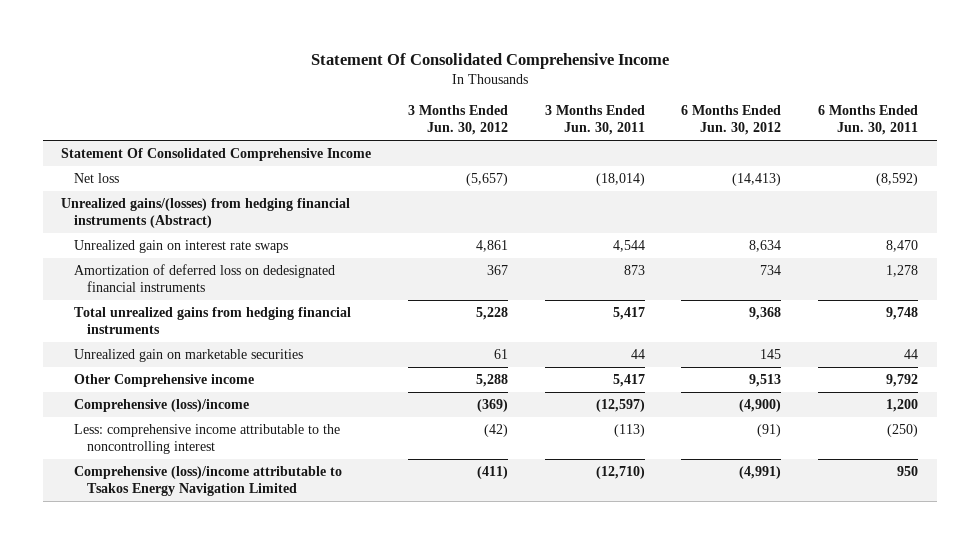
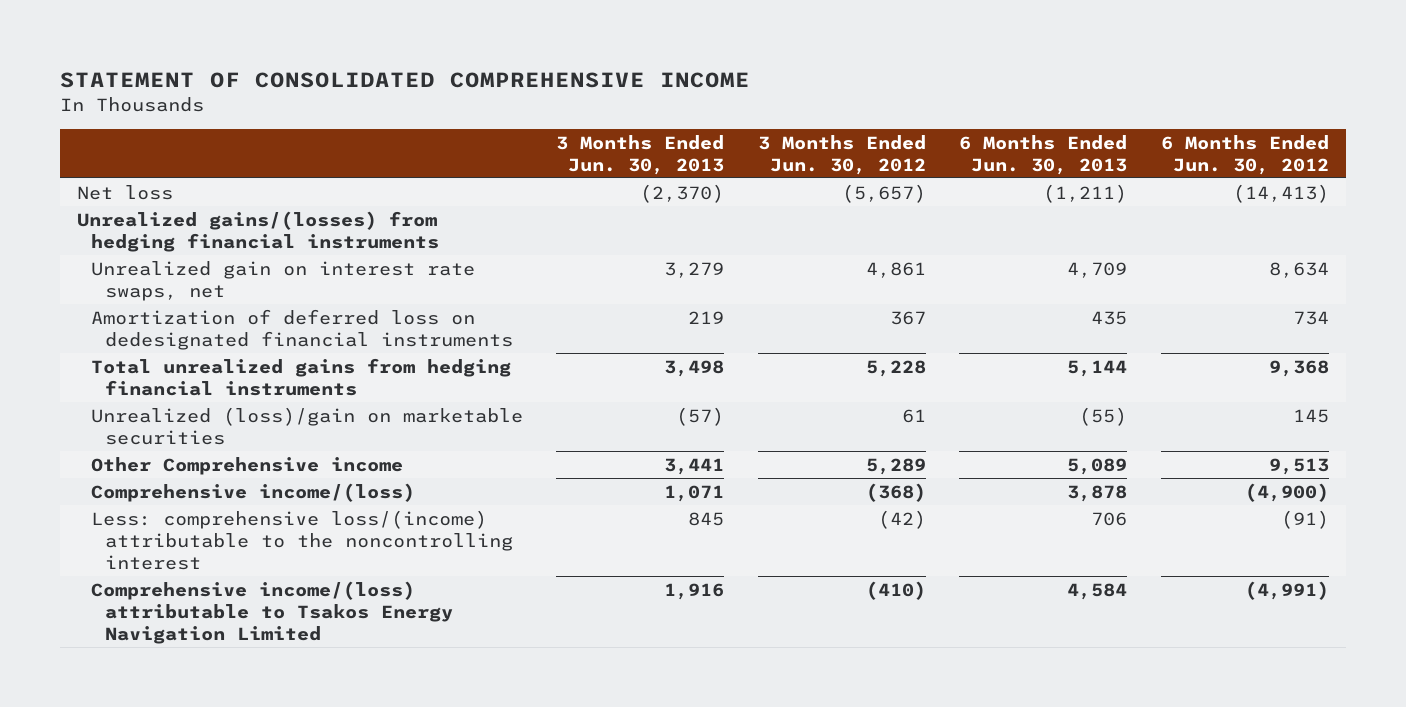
[310,52,669,69] Statement Of Consolidated Comprehensive Income -> [60,72,751,89] STATEMENT OF CONSOLIDATED COMPREHENSIVE INCOME
[544,105,645,136] 3 Months Ended Jun. 30, 2011 -> none
[818,105,919,136] 6 Months Ended Jun. 30, 2011 -> none
none -> [556,134,725,175] 3 Months Ended Jun. 30, 2013
none -> [959,134,1128,175] 6 Months Ended Jun. 30, 2013
[61,148,372,162] Statement Of Consolidated Comprehensive Income -> none
[61,198,351,229] Unrealized gains/(losses) from hedging financial instruments (Abstract) -> [76,210,439,252] Unrealized gains/(losses) from hedging financial instruments
[74,240,289,254] Unrealized gain on interest rate swaps -> [90,260,475,301] Unrealized gain on interest rate swaps, net
[74,349,304,363] Unrealized gain on marketable securities -> [90,406,523,445] Unrealized (loss)/gain on marketable securities
[475,374,508,388] 5,288 -> [865,457,926,475] 5,289
[74,399,250,413] Comprehensive (loss)/income -> [90,482,415,502] Comprehensive income/(loss)
[476,399,508,413] (369) -> [865,482,926,502] (368)
[74,424,341,455] Less: comprehensive income attributable to the noncontrolling interest -> [90,509,513,570] Less: comprehensive loss/(income) attributable to the noncontrolling interest
[74,466,343,497] Comprehensive (loss)/income attributable to Tsakos Energy Navigation Limited -> [90,580,453,644] Comprehensive income/(loss) attributable to Tsakos Energy Navigation Limited
[476,466,508,480] (411) -> [865,580,926,600] (410)

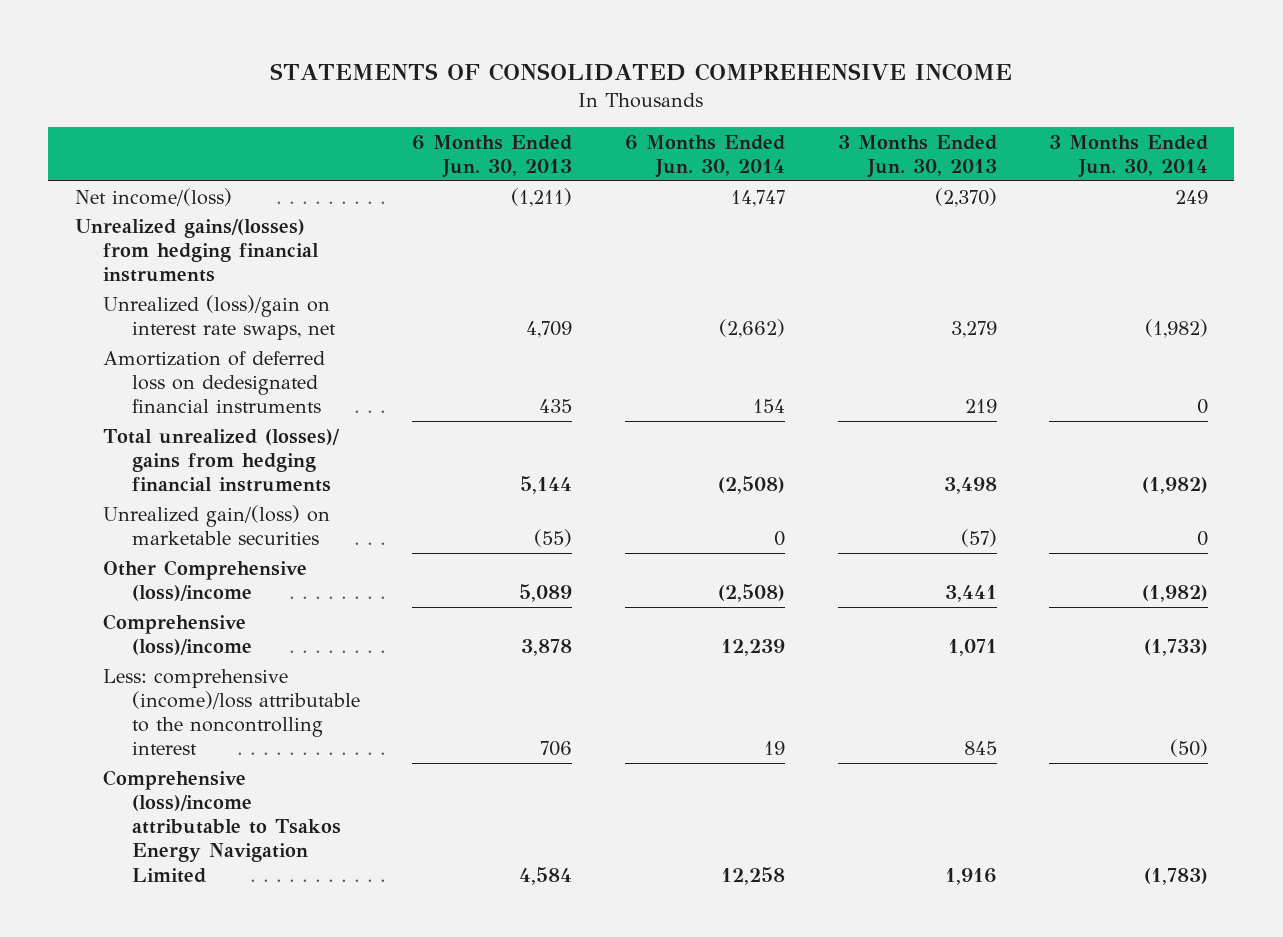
[60,72,751,89] STATEMENT OF CONSOLIDATED COMPREHENSIVE INCOME -> [270,62,1013,81] STATEMENTS OF CONSOLIDATED COMPREHENSIVE INCOME
[757,134,926,175] 3 Months Ended Jun. 30, 2012 -> none
[1160,134,1329,175] 6 Months Ended Jun. 30, 2012 -> none
none -> [624,134,785,178] 6 Months Ended Jun. 30, 2014
none -> [1049,134,1209,178] 3 Months Ended Jun. 30, 2014
[76,184,173,200] Net loss -> [74,187,232,206] Net income/(loss)
[90,260,475,301] Unrealized gain on interest rate swaps, net -> [103,294,336,340] Unrealized (loss)/gain on interest rate swaps, net
[90,357,511,396] Total unrealized gains from hedging financial instruments -> [103,428,341,493] Total unrealized (losses)/ gains from hedging financial instruments
[90,406,523,445] Unrealized (loss)/gain on marketable securities -> [103,504,331,545] Unrealized gain/(loss) on marketable securities
[90,456,403,475] Other Comprehensive income -> [103,559,308,601] Other Comprehensive (loss)/income
[90,482,415,502] Comprehensive income/(loss) -> [103,613,252,655] Comprehensive (loss)/income
[90,509,513,570] Less: comprehensive loss/(income) attributable to the noncontrolling interest -> [103,668,360,756] Less: comprehensive (income)/loss attributable to the noncontrolling interest
[90,580,453,644] Comprehensive income/(loss) attributable to Tsakos Energy Navigation Limited -> [103,769,341,883] Comprehensive (loss)/income attributable to Tsakos Energy Navigation Limited

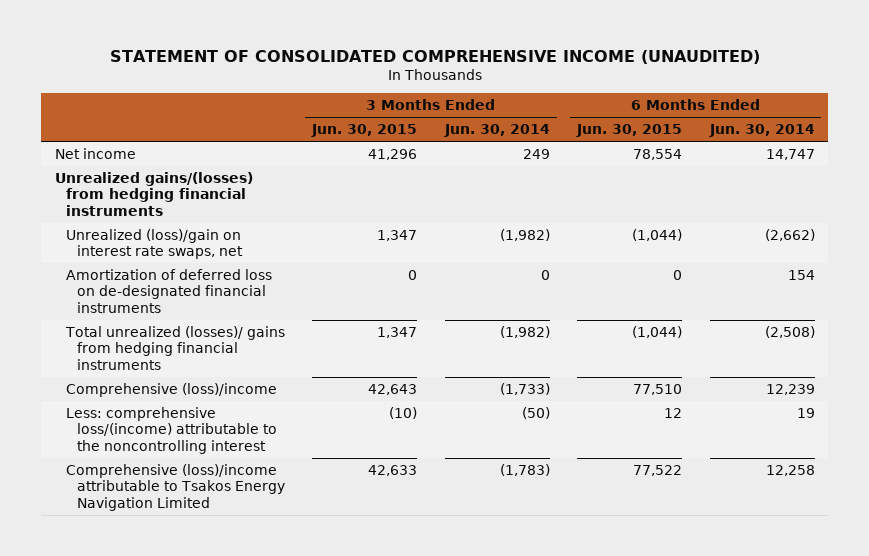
[270,62,1013,81] STATEMENTS OF CONSOLIDATED COMPREHENSIVE INCOME -> [109,49,760,64] STATEMENT OF CONSOLIDATED COMPREHENSIVE INCOME (UNAUDITED)
[412,134,573,178] 6 Months Ended Jun. 30, 2013 -> none
[837,134,997,178] 3 Months Ended Jun. 30, 2013 -> none
none -> [311,124,418,138] Jun. 30, 2015
none -> [576,124,683,138] Jun. 30, 2015
[74,187,232,206] Net income/(loss) -> [54,147,136,159] Net income
[103,350,326,414] Amortization of deferred loss on dedesignated financial instruments -> [65,268,272,313] Amortization of deferred loss on de-designated financial instruments
[103,504,331,545] Unrealized gain/(loss) on marketable securities -> none
[103,559,308,601] Other Comprehensive (loss)/income -> none
[103,668,360,756] Less: comprehensive (income)/loss attributable to the noncontrolling interest -> [65,406,277,454] Less: comprehensive loss/(income) attributable to the noncontrolling interest

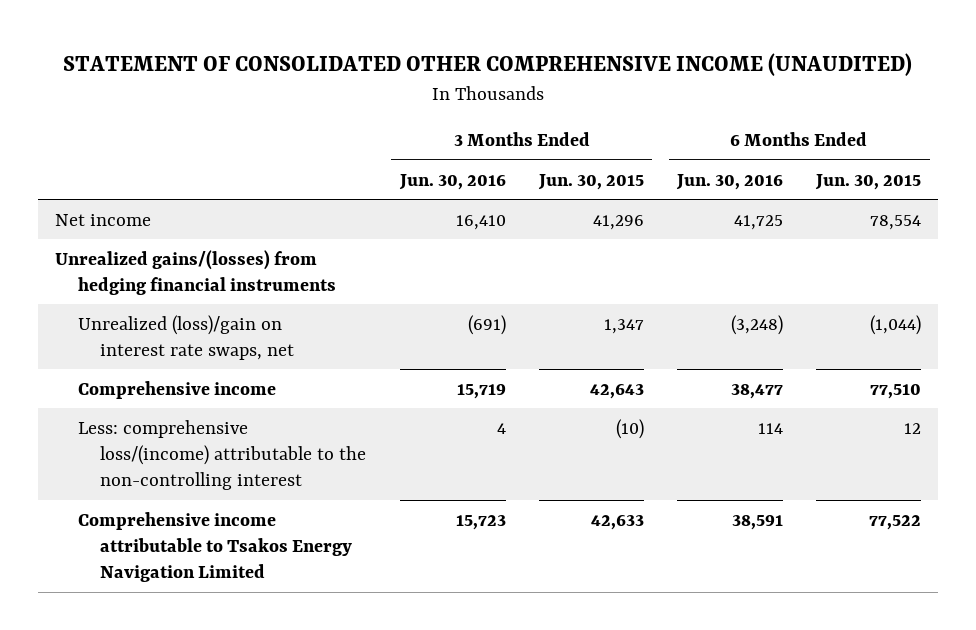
[109,49,760,64] STATEMENT OF CONSOLIDATED COMPREHENSIVE INCOME (UNAUDITED) -> [62,53,912,77] STATEMENT OF CONSOLIDATED OTHER COMPREHENSIVE INCOME (UNAUDITED)
[443,124,550,138] Jun. 30, 2014 -> none
[708,124,815,138] Jun. 30, 2014 -> none
none -> [398,173,506,190] Jun. 30, 2016
none -> [676,173,784,190] Jun. 30, 2016
[65,268,272,313] Amortization of deferred loss on de-designated financial instruments -> none
[64,325,285,370] Total unrealized (losses)/ gains from hedging financial instruments -> none
[65,382,277,397] Comprehensive (loss)/income -> [77,380,276,399] Comprehensive income
[65,406,277,454] Less: comprehensive loss/(income) attributable to the noncontrolling interest -> [77,419,367,491] Less: comprehensive loss/(income) attributable to the non-controlling interest
[65,463,285,511] Comprehensive (loss)/income attributable to Tsakos Energy Navigation Limited -> [77,511,353,583] Comprehensive income attributable to Tsakos Energy Navigation Limited

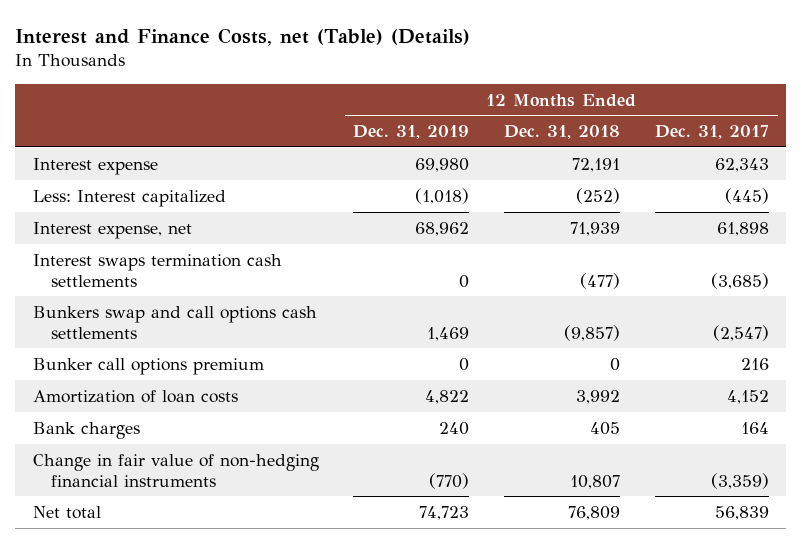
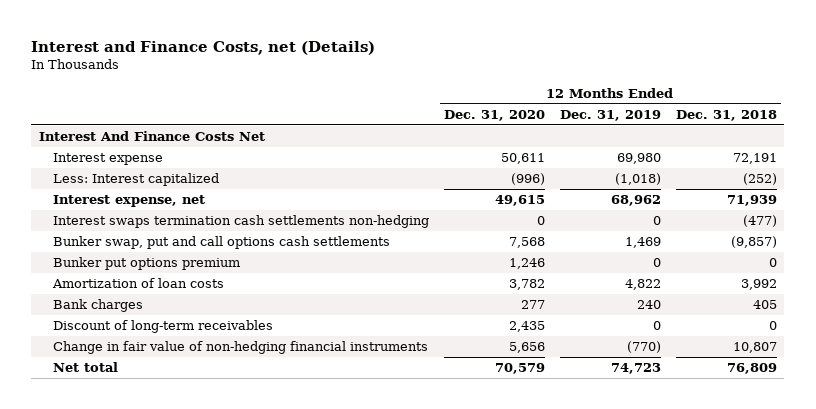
[15,27,471,46] Interest and Finance Costs, net (Table) (Details) -> [31,40,376,55] Interest and Finance Costs, net (Details)
[655,125,770,140] Dec. 31, 2017 -> none
none -> [443,109,545,121] Dec. 31, 2020
none -> [38,131,265,142] Interest And Finance Costs Net
[32,253,282,287] Interest swaps termination cash settlements -> [52,215,429,229] Interest swaps termination cash settlements non-hedging
[32,305,317,339] Bunkers swap and call options cash settlements -> [52,236,390,250] Bunker swap, put and call options cash settlements
[32,357,264,375] Bunker call options premium -> [52,257,240,271] Bunker put options premium
none -> [52,320,273,334] Discount of long-term receivables

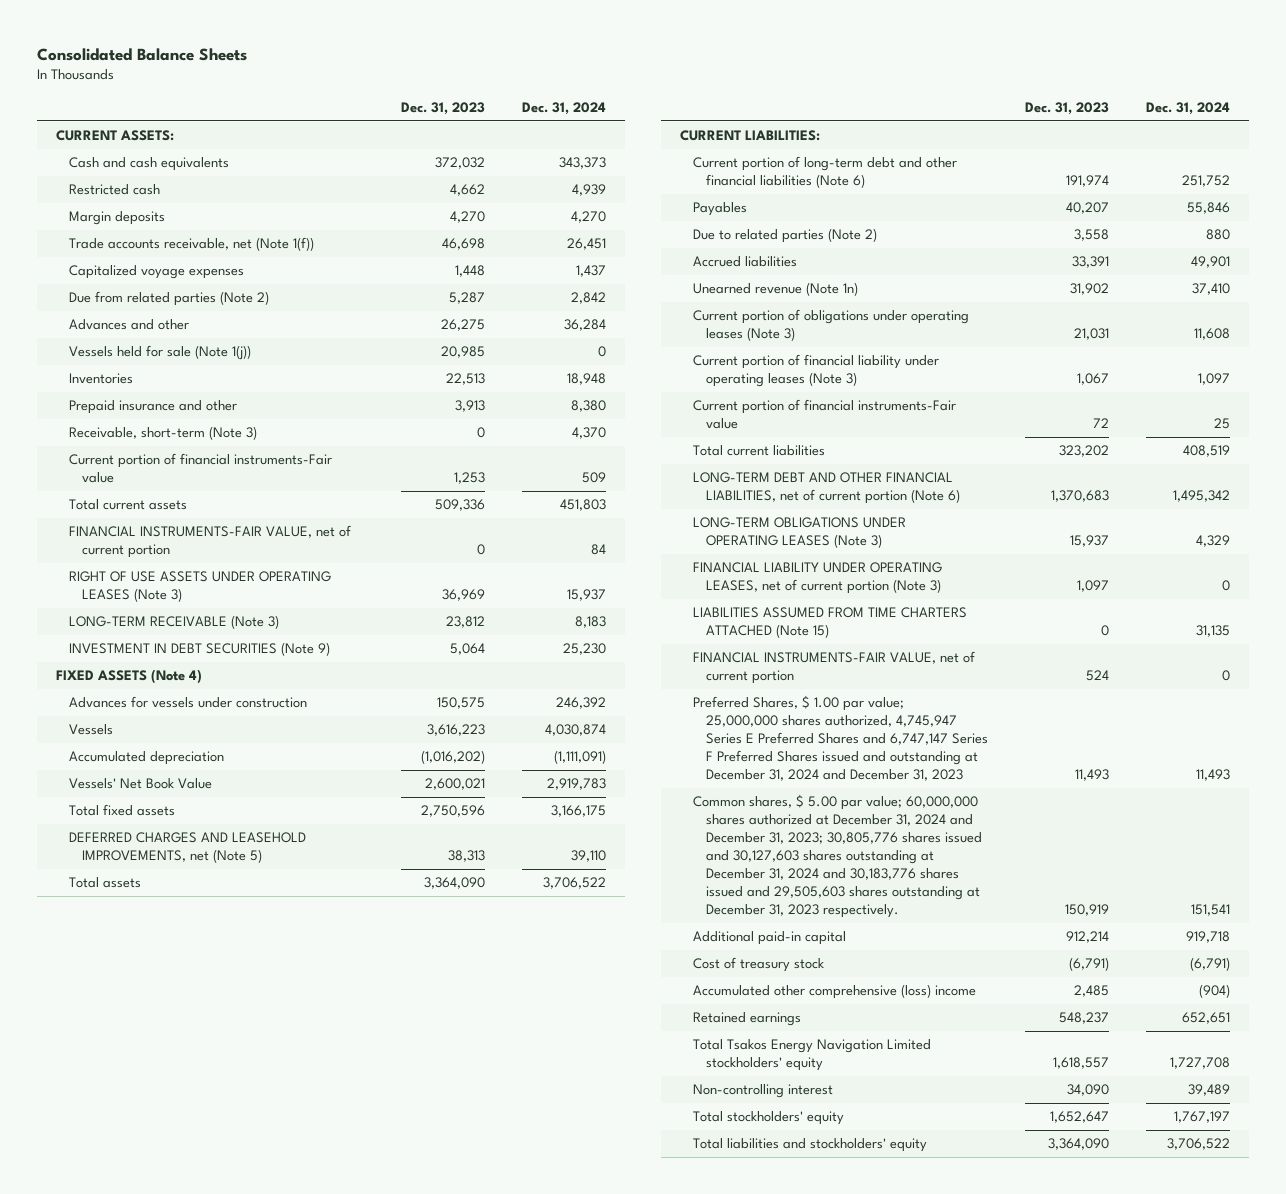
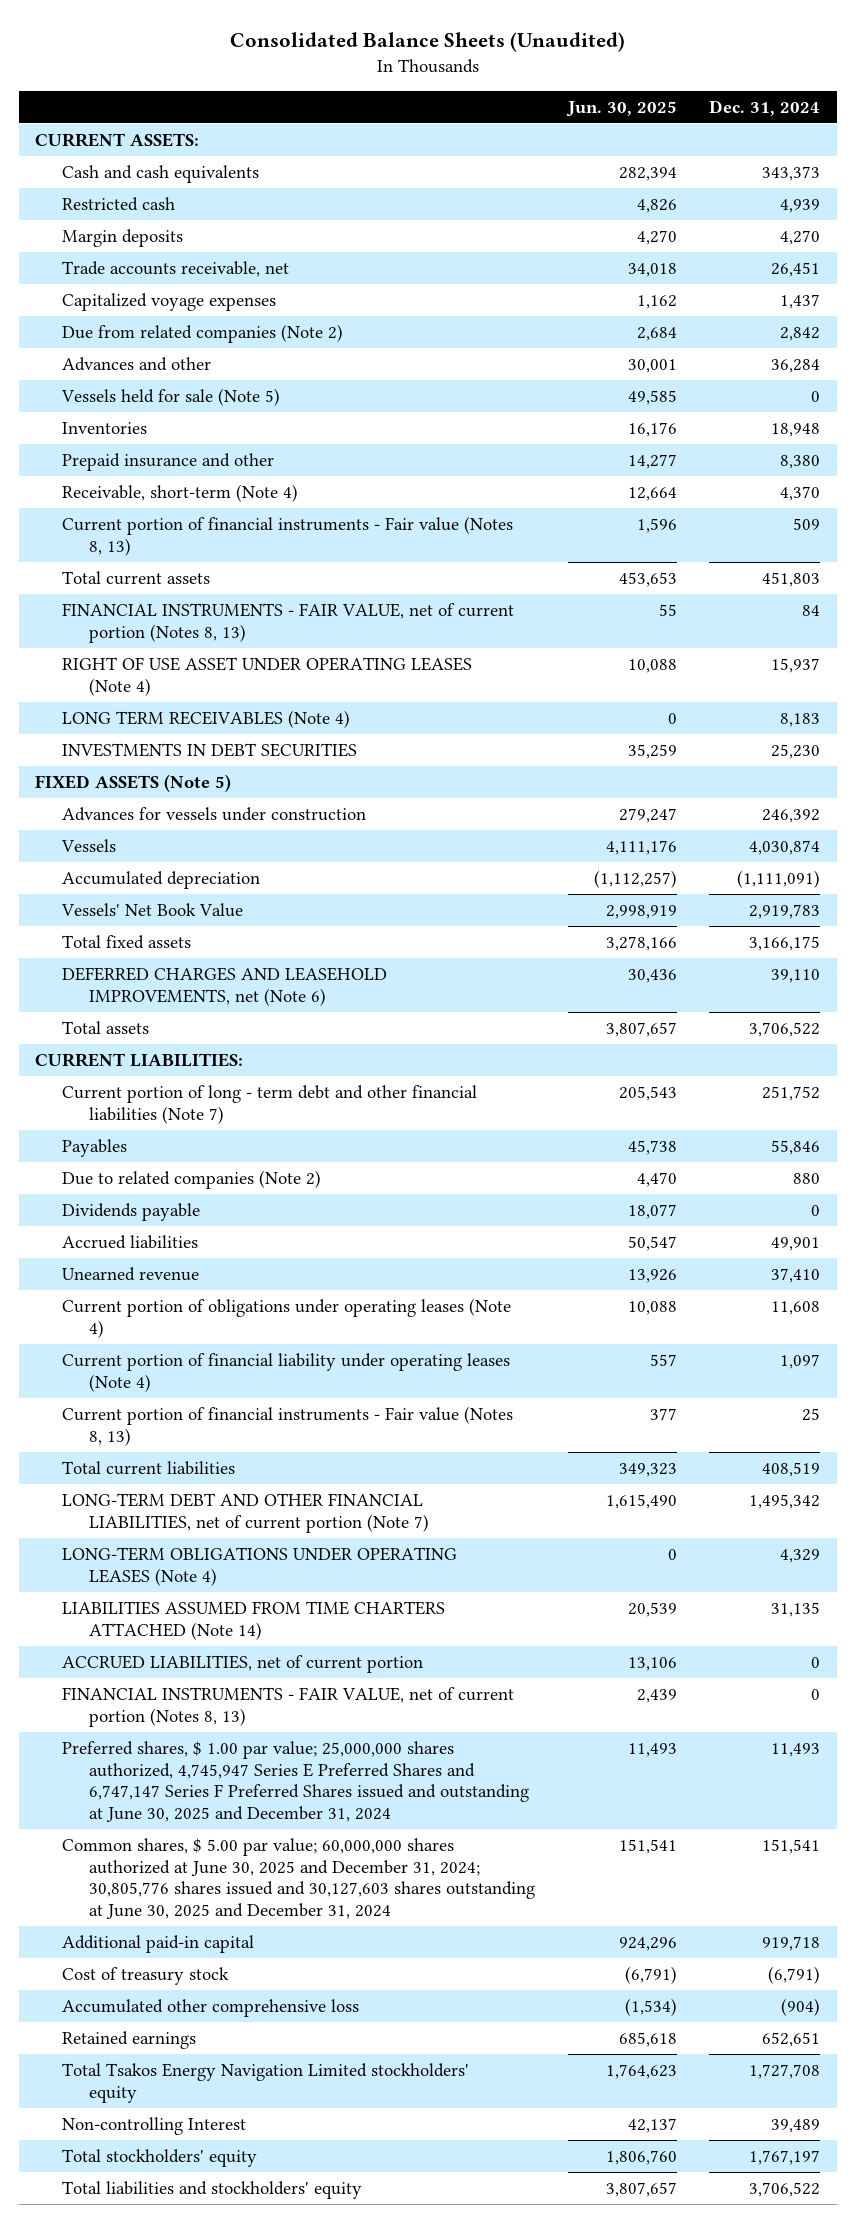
[37,47,248,61] Consolidated Balance Sheets -> [229,32,625,53] Consolidated Balance Sheets (Unaudited)
[400,102,485,116] Dec. 31, 2023 -> none
none -> [565,100,677,117] Jun. 30, 2025
[68,237,314,252] Trade accounts receivable, net (Note 1(f)) -> [62,261,290,278] Trade accounts receivable, net
[68,291,269,307] Due from related parties (Note 2) -> [62,324,344,344] Due from related companies (Note 2)
[68,345,251,361] Vessels held for sale (Note 1(j)) -> [61,388,281,407] Vessels held for sale (Note 5)
[68,426,257,441] Receivable, short-term (Note 3) -> [62,484,299,503] Receivable, short-term (Note 4)
[68,453,332,484] Current portion of financial instruments-Fair value -> [62,516,514,556] Current portion of financial instruments - Fair value (Notes 8, 13)
[68,525,351,559] FINANCIAL INSTRUMENTS-FAIR VALUE, net of current portion -> [62,603,515,643] FINANCIAL INSTRUMENTS - FAIR VALUE, net of current portion (Notes 8, 13)
[68,571,331,603] RIGHT OF USE ASSETS UNDER OPERATING LEASES (Note 3) -> [62,657,473,696] RIGHT OF USE ASSET UNDER OPERATING LEASES (Note 4)
[68,615,279,630] LONG-TERM RECEIVABLE (Note 3) -> [62,710,351,729] LONG TERM RECEIVABLES (Note 4)
[68,642,330,657] INVESTMENT IN DEBT SECURITIES (Note 9) -> [62,743,358,758] INVESTMENTS IN DEBT SECURITIES
[55,669,202,685] FIXED ASSETS (Note 4) -> [35,774,232,793] FIXED ASSETS (Note 5)
[68,832,306,864] DEFERRED CHARGES AND LEASEHOLD IMPROVEMENTS, net (Note 5) -> [62,967,388,1006] DEFERRED CHARGES AND LEASEHOLD IMPROVEMENTS, net (Note 6)
[692,156,957,189] Current portion of long-term debt and other financial liabilities (Note 6) -> [62,1085,478,1124] Current portion of long - term debt and other financial liabilities (Note 7)
[692,228,877,244] Due to related parties (Note 2) -> [62,1170,322,1190] Due to related companies (Note 2)
none -> [62,1203,201,1222] Dividends payable
[692,282,858,297] Unearned revenue (Note 1n) -> [62,1267,200,1282] Unearned revenue
[692,309,969,342] Current portion of obligations under operating leases (Note 3) -> [62,1298,512,1338] Current portion of obligations under operating leases (Note 4)
[692,354,939,388] Current portion of financial liability under operating leases (Note 3) -> [62,1353,511,1392] Current portion of financial liability under operating leases (Note 4)
[692,399,956,430] Current portion of financial instruments-Fair value -> [62,1406,514,1446] Current portion of financial instruments - Fair value (Notes 8, 13)
[692,562,942,595] FINANCIAL LIABILITY UNDER OPERATING LEASES, net of current portion (Note 3) -> none
[692,472,960,505] LONG-TERM DEBT AND OTHER FINANCIAL LIABILITIES, net of current portion (Note 6) -> [62,1493,430,1533] LONG-TERM DEBT AND OTHER FINANCIAL LIABILITIES, net of current portion (Note 7)
[692,517,906,549] LONG-TERM OBLIGATIONS UNDER OPERATING LEASES (Note 3) -> [62,1547,458,1586] LONG-TERM OBLIGATIONS UNDER OPERATING LEASES (Note 4)
[692,607,967,639] LIABILITIES ASSUMED FROM TIME CHARTERS ATTACHED (Note 15) -> [62,1601,446,1640] LIABILITIES ASSUMED FROM TIME CHARTERS ATTACHED (Note 14)
none -> [62,1655,424,1674] ACCRUED LIABILITIES, net of current portion
[692,651,975,685] FINANCIAL INSTRUMENTS-FAIR VALUE, net of current portion -> [62,1687,515,1727] FINANCIAL INSTRUMENTS - FAIR VALUE, net of current portion (Notes 8, 13)
[692,695,988,782] Preferred Shares, $ 1.00 par value; 25,000,000 shares authorized, 4,745,947 Series E Preferred Shares and 6,747,147 Series F Preferred Shares issued and outstanding at December 31, 2024 and December 31, 2023 -> [62,1741,530,1823] Preferred shares, $ 1.00 par value; 25,000,000 shares authorized, 4,745,947 Series E Preferred Shares and 6,747,147 Series F Preferred Shares issued and outstanding at June 30, 2025 and December 31, 2024
[692,794,982,919] Common shares, $ 5.00 par value; 60,000,000 shares authorized at December 31, 2024 and December 31, 2023; 30,805,776 shares issued and 30,127,603 shares outstanding at December 31, 2024 and 30,183,776 shares issued and 29,505,603 shares outstanding at December 31, 2023 respectively. -> [62,1838,536,1920] Common shares, $ 5.00 par value; 60,000,000 shares authorized at June 30, 2025 and December 31, 2024; 30,805,776 shares issued and 30,127,603 shares outstanding at June 30, 2025 and December 31, 2024
[692,984,976,1000] Accumulated other comprehensive (loss) income -> [62,1999,360,2018] Accumulated other comprehensive loss
[692,1084,833,1099] Non-controlling interest -> [62,2117,247,2136] Non-controlling Interest

